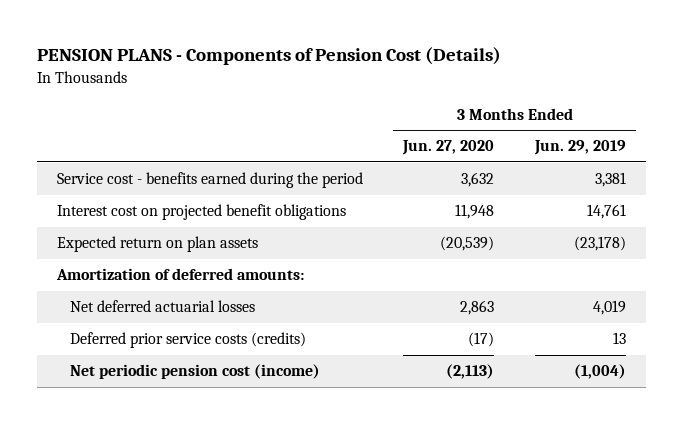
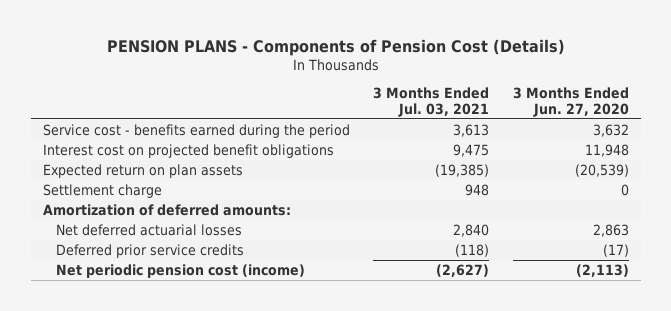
[533,140,626,156] Jun. 29, 2019 -> none
none -> [373,86,490,117] 3 Months Ended Jul. 03, 2021
none -> [42,183,162,198] Settlement charge
[70,332,307,349] Deferred prior service costs (credits) -> [55,243,244,258] Deferred prior service credits

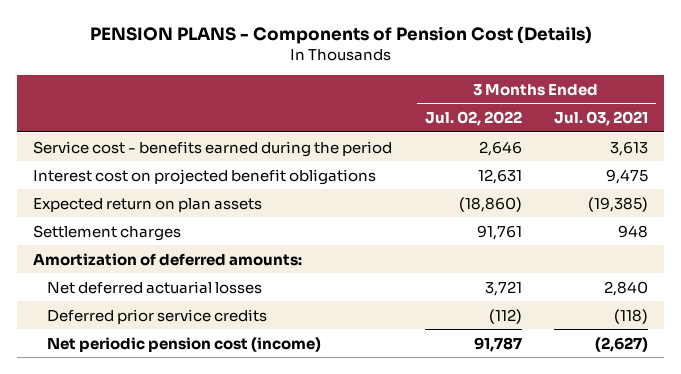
[512,86,629,117] 3 Months Ended Jun. 27, 2020 -> none
none -> [424,111,522,127] Jul. 02, 2022
[42,183,162,198] Settlement charge -> [33,224,182,241] Settlement charges

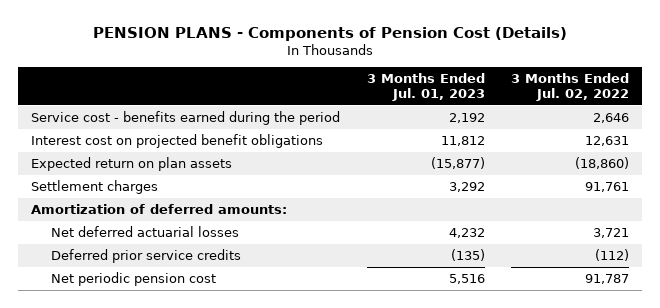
[554,111,649,127] Jul. 03, 2021 -> none
none -> [366,73,485,102] 3 Months Ended Jul. 01, 2023
[46,336,321,352] Net periodic pension cost (income) -> [50,272,216,287] Net periodic pension cost

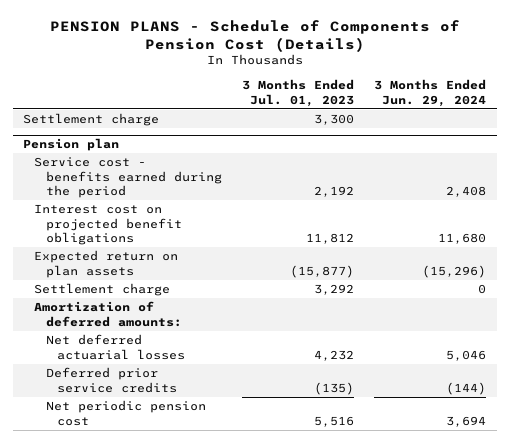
[93,26,568,41] PENSION PLANS - Components of Pension Cost (Details) -> [49,19,460,52] PENSION PLANS - Schedule of Components of Pension Cost (Details)
[510,73,629,102] 3 Months Ended Jul. 02, 2022 -> none
none -> [374,79,487,107] 3 Months Ended Jun. 29, 2024
none -> [23,113,160,127] Settlement charge
none -> [23,138,120,152] Pension plan
[31,180,159,195] Settlement charges -> [34,283,171,297] Settlement charge

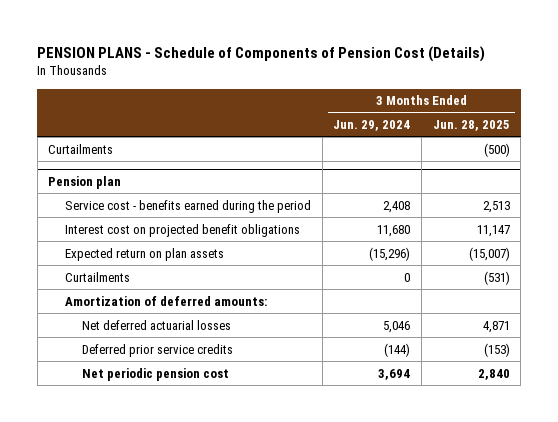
[242,79,355,107] 3 Months Ended Jul. 01, 2023 -> none
none -> [432,120,510,132] Jun. 28, 2025
[23,113,160,127] Settlement charge -> none
none -> [48,143,114,154] Curtailments
[34,283,171,297] Settlement charge -> none
none -> [64,271,130,282] Curtailments

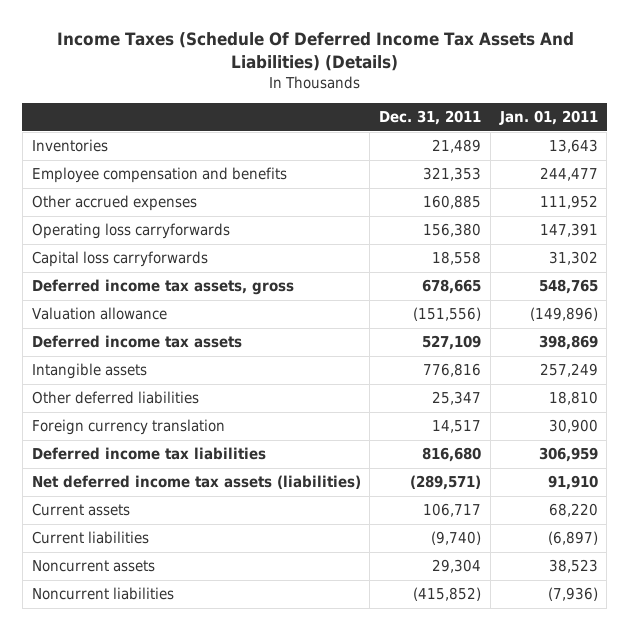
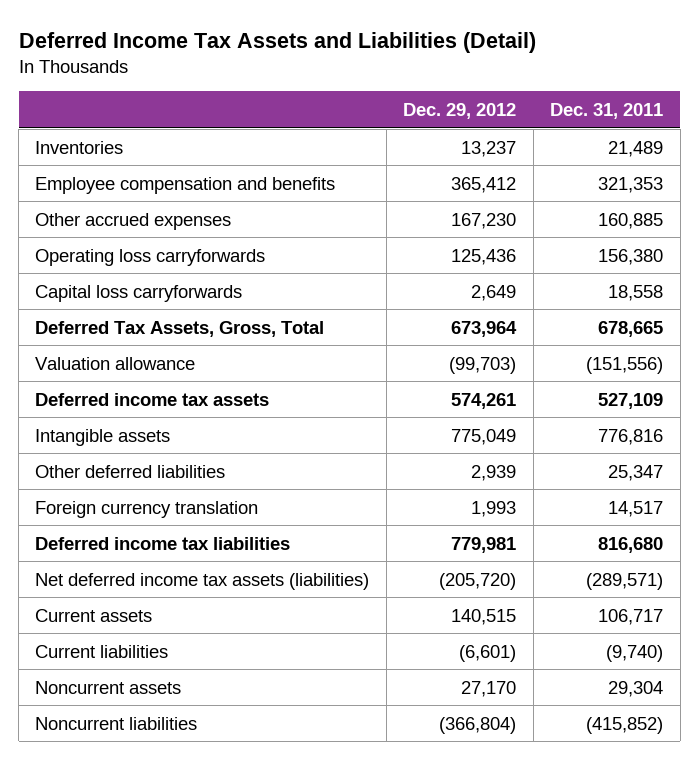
[56,32,574,72] Income Taxes (Schedule Of Deferred Income Tax Assets And Liabilities) (Details) -> [18,31,536,53] Deferred Income Tax Assets and Liabilities (Detail)
[498,110,598,126] Jan. 01, 2011 -> none
none -> [403,102,517,119] Dec. 29, 2012
[31,279,294,296] Deferred income tax assets, gross -> [35,320,325,337] Deferred Tax Assets, Gross, Total

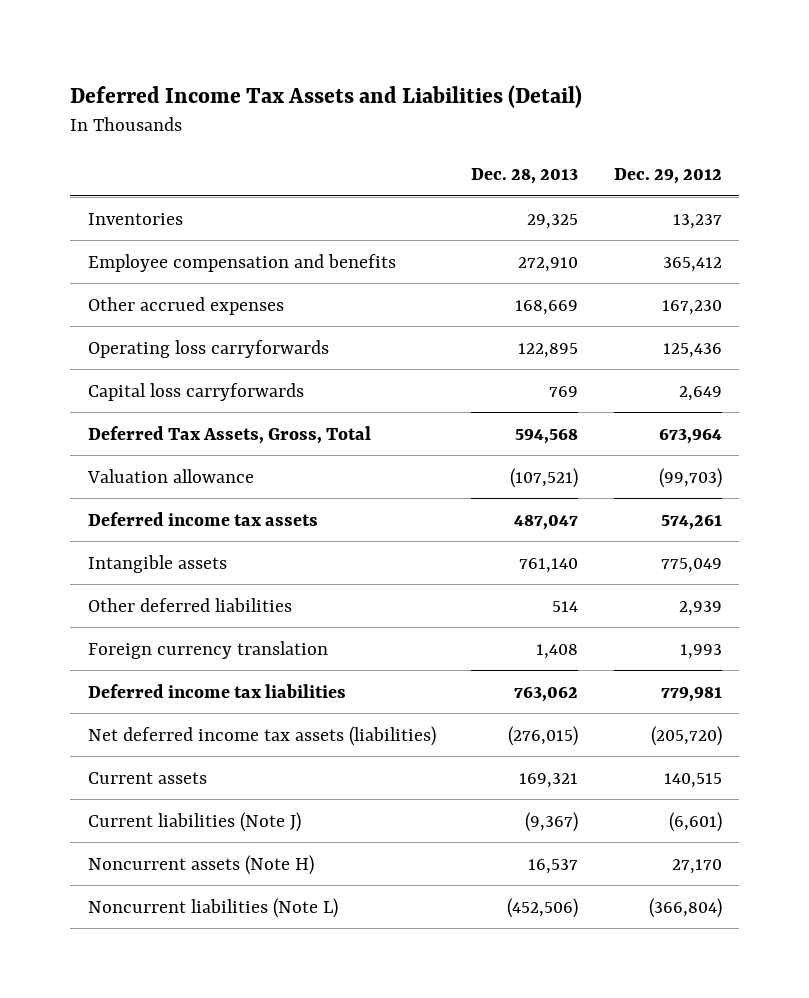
[550,102,664,119] Dec. 31, 2011 -> none
none -> [471,168,579,185] Dec. 28, 2013
[35,644,169,658] Current liabilities -> [87,811,301,832] Current liabilities (Note J)
[35,680,182,694] Noncurrent assets -> [87,854,314,875] Noncurrent assets (Note H)
[35,716,198,730] Noncurrent liabilities -> [87,897,338,918] Noncurrent liabilities (Note L)

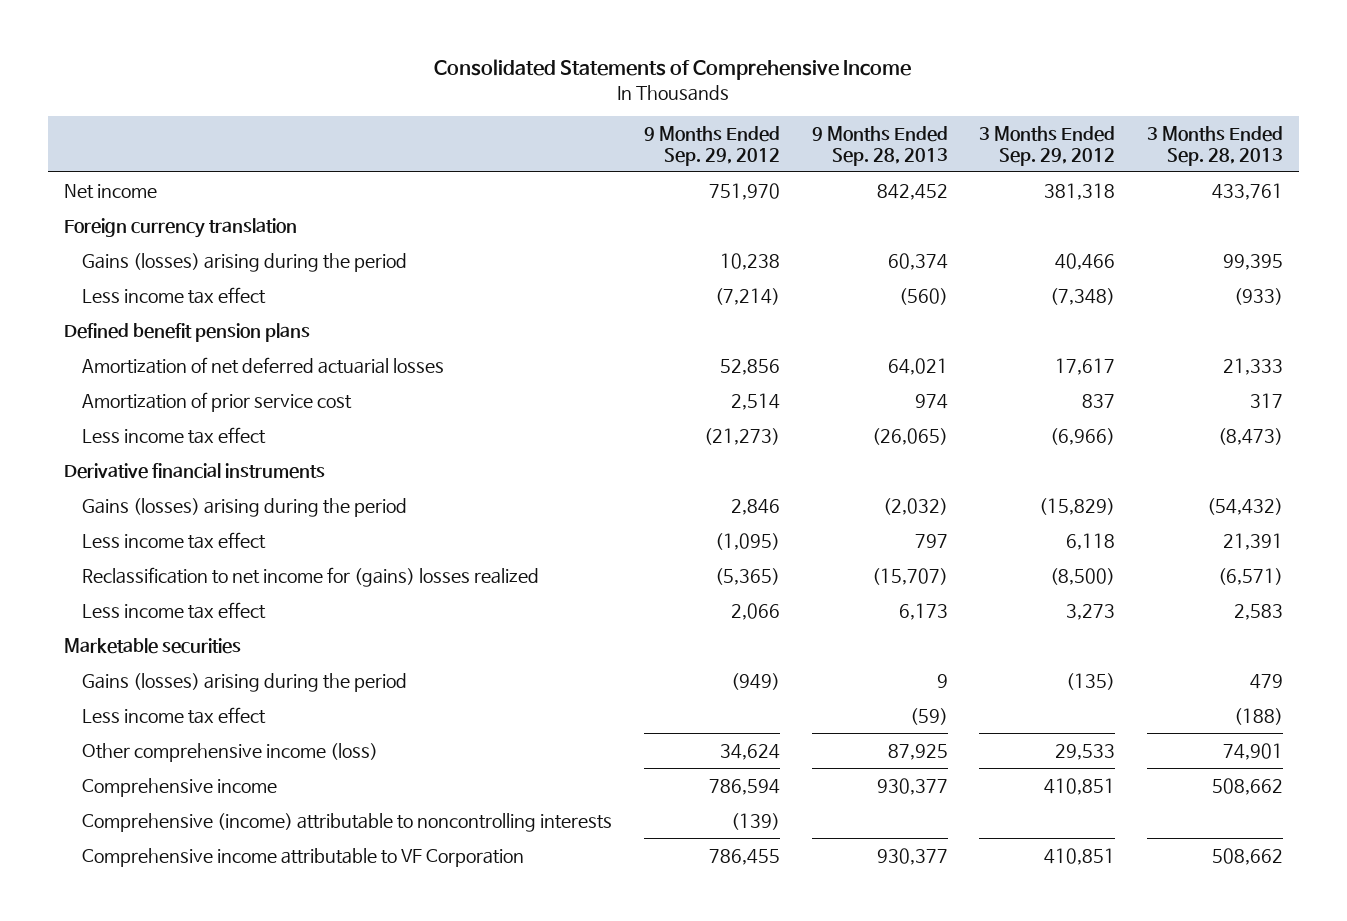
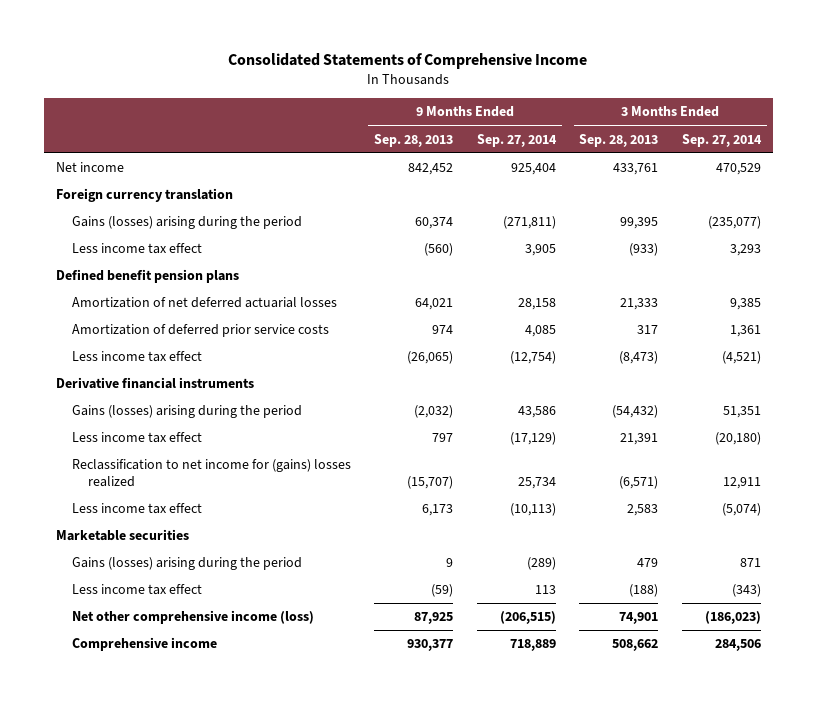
[644,125,781,166] 9 Months Ended Sep. 29, 2012 -> none
[979,125,1116,166] 3 Months Ended Sep. 29, 2012 -> none
none -> [476,133,557,147] Sep. 27, 2014
none -> [682,133,763,147] Sep. 27, 2014
[82,391,353,412] Amortization of prior service cost -> [71,324,329,338] Amortization of deferred prior service costs
[82,742,379,762] Other comprehensive income (loss) -> [71,610,314,625] Net other comprehensive income (loss)
[82,812,613,832] Comprehensive (income) attributable to noncontrolling interests -> none
[82,847,525,867] Comprehensive income attributable to VF Corporation -> none

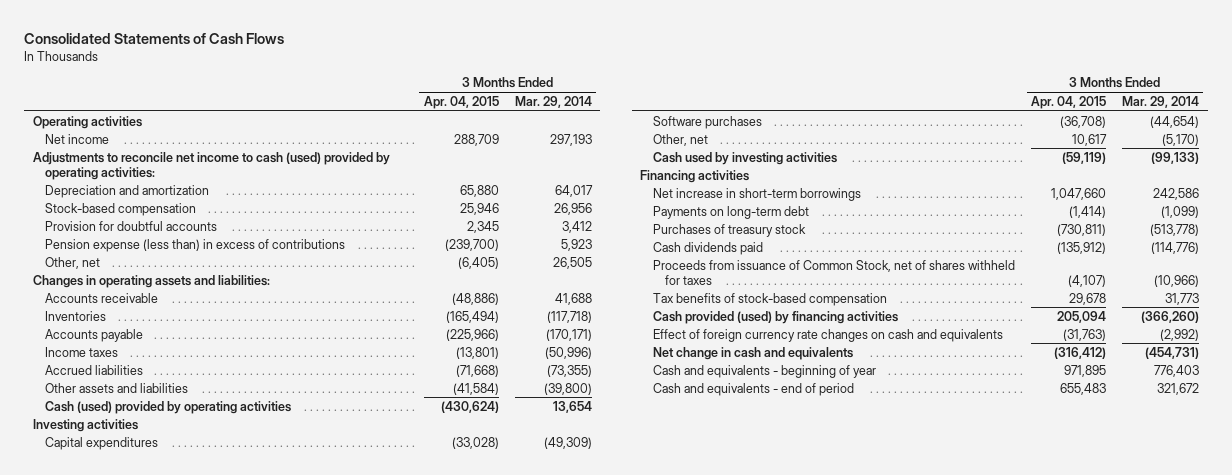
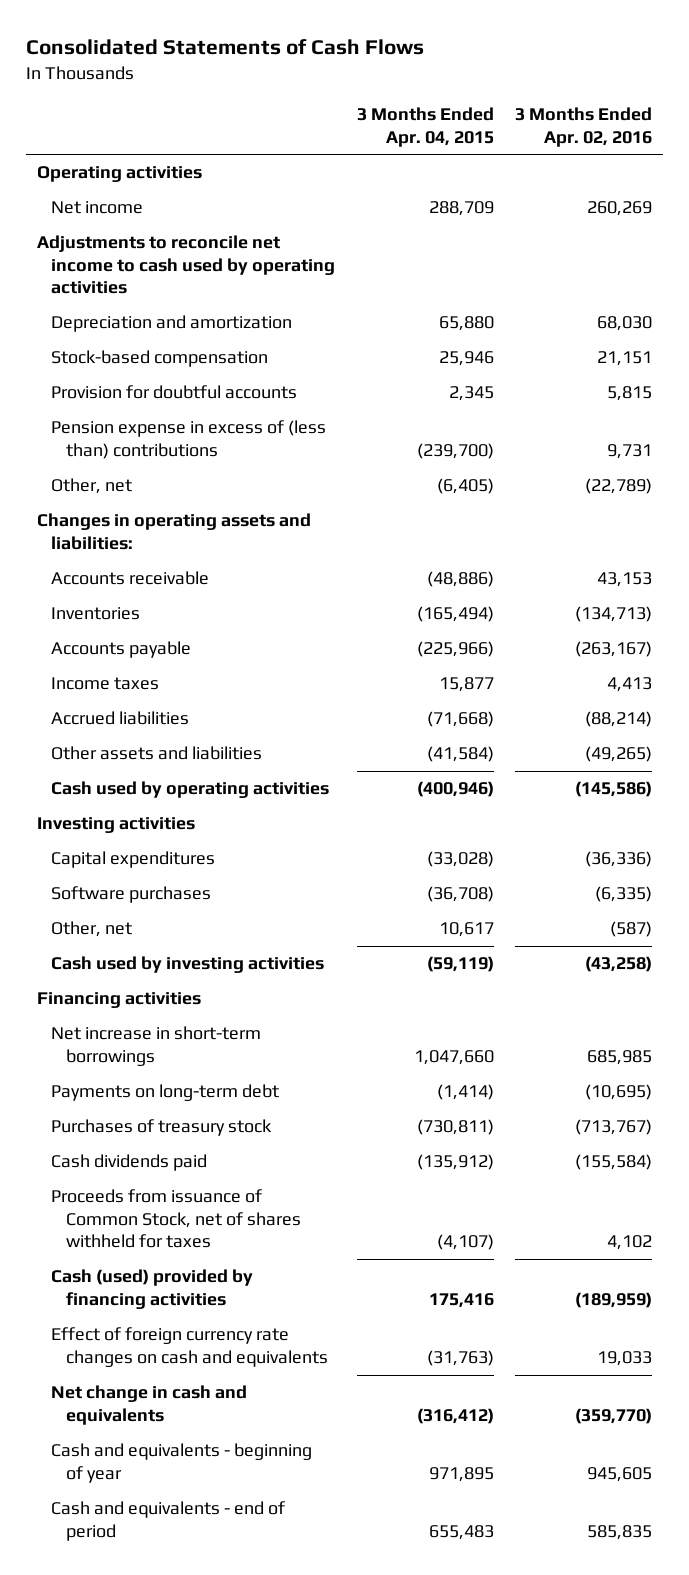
[514,95,592,108] Mar. 29, 2014 -> none
none -> [514,107,652,147] 3 Months Ended Apr. 02, 2016
[32,151,390,180] Adjustments to reconcile net income to cash (used) provided by operating activities: -> [36,235,336,295] Adjustments to reconcile net income to cash used by operating activities
[45,238,346,252] Pension expense (less than) in excess of contributions -> [51,420,327,459] Pension expense in excess of (less than) contributions
[455,346,499,359] (13,801) -> [438,677,494,693] 15,877
[45,400,292,414] Cash (used) provided by operating activities -> [51,781,330,799] Cash used by operating activities
[440,400,499,413] (430,624) -> [416,781,494,798] (400,946)
[652,292,887,306] Tax benefits of stock-based compensation -> none
[652,310,898,324] Cash provided (used) by financing activities -> [51,1269,254,1309] Cash (used) provided by financing activities
[1056,310,1106,323] 205,094 -> [428,1292,494,1308] 175,416

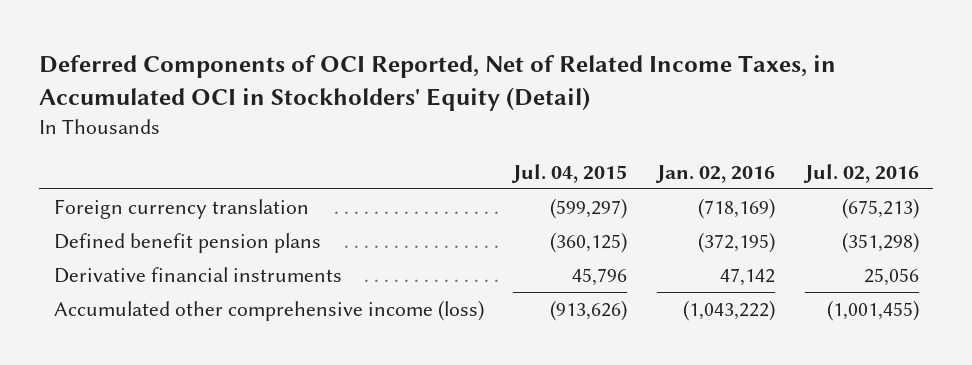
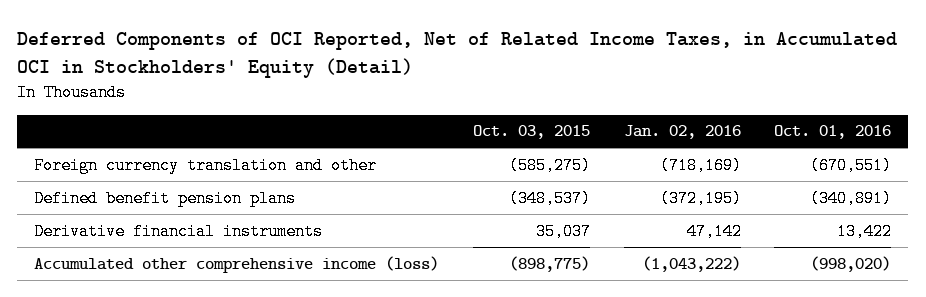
[511,163,628,183] Jul. 04, 2015 -> none
[802,163,919,183] Jul. 02, 2016 -> none
none -> [472,125,590,140] Oct. 03, 2015
none -> [774,125,892,140] Oct. 01, 2016
[53,198,309,219] Foreign currency translation -> [34,156,378,174] Foreign currency translation and other

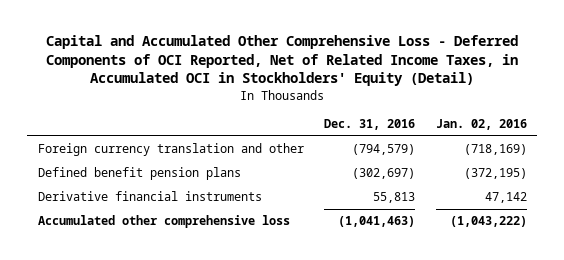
[17,31,898,78] Deferred Components of OCI Reported, Net of Related Income Taxes, in Accumulated OCI in Stockholders' Equity (Detail) -> [46,34,519,87] Capital and Accumulated Other Comprehensive Loss - Deferred Components of OCI Reported, Net of Related Income Taxes, in Accumulated OCI in Stockholders' Equity (Detail)
[472,125,590,140] Oct. 03, 2015 -> none
[774,125,892,140] Oct. 01, 2016 -> none
none -> [324,118,416,130] Dec. 31, 2016
[34,255,440,273] Accumulated other comprehensive income (loss) -> [37,215,290,229] Accumulated other comprehensive loss

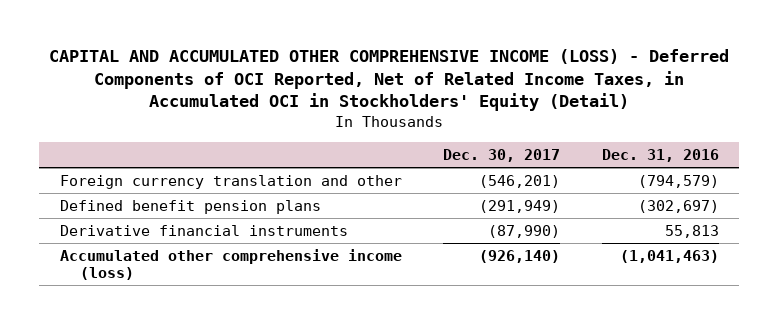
[46,34,519,87] Capital and Accumulated Other Comprehensive Loss - Deferred Components of OCI Reported, Net of Related Income Taxes, in Accumulated OCI in Stockholders' Equity (Detail) -> [49,48,730,112] CAPITAL AND ACCUMULATED OTHER COMPREHENSIVE INCOME (LOSS) - Deferred Components of OCI Reported, Net of Related Income Taxes, in Accumulated OCI in Stockholders' Equity (Detail)
[435,118,527,130] Jan. 02, 2016 -> none
none -> [443,148,561,162] Dec. 30, 2017
[37,215,290,229] Accumulated other comprehensive loss -> [59,248,402,280] Accumulated other comprehensive income (loss)

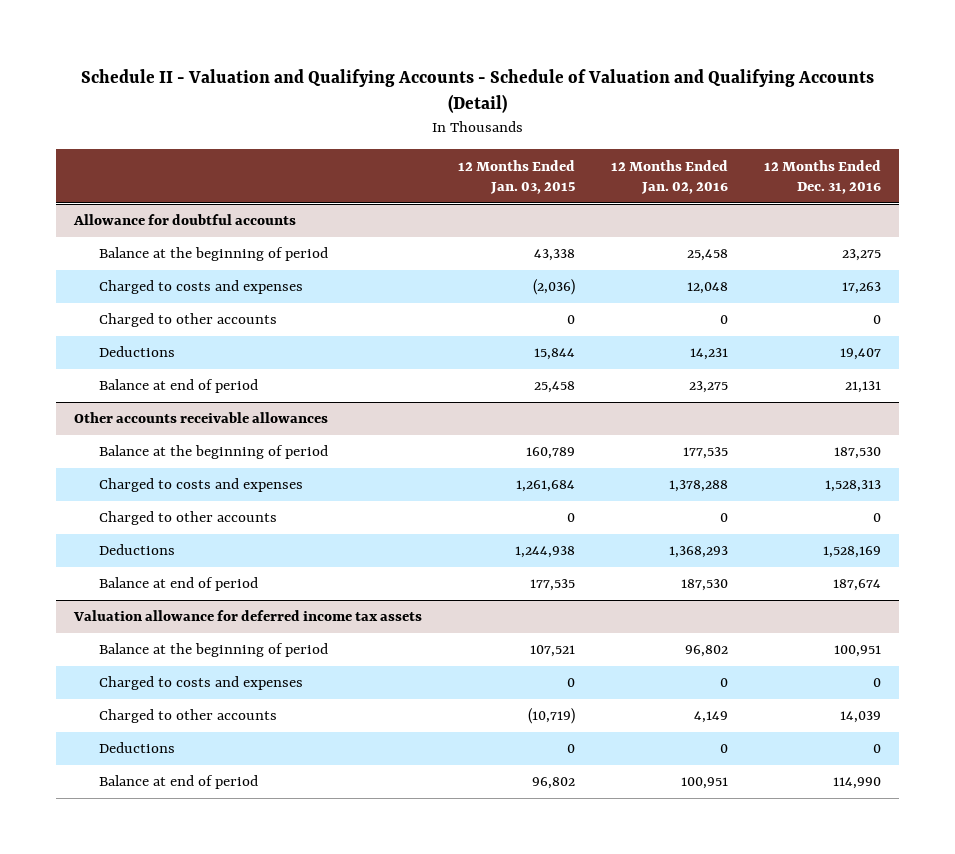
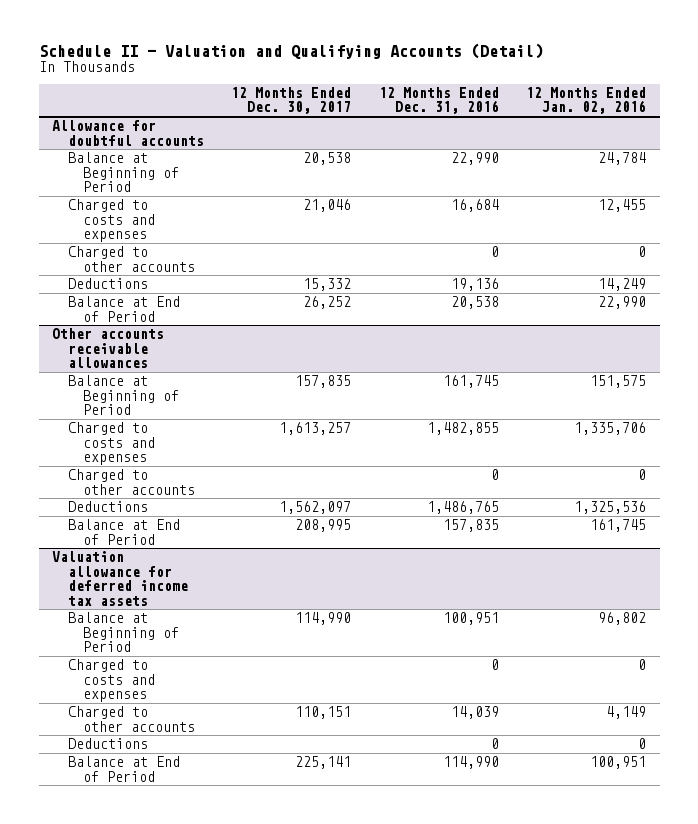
[80,68,874,114] Schedule II - Valuation and Qualifying Accounts - Schedule of Valuation and Qualifying Accounts (Detail) -> [38,42,543,59] Schedule II - Valuation and Qualifying Accounts (Detail)
[458,159,576,195] 12 Months Ended Jan. 03, 2015 -> none
none -> [231,86,352,115] 12 Months Ended Dec. 30, 2017
[98,247,328,262] Balance at the beginning of period -> [67,152,180,193] Balance at Beginning of Period
[687,249,729,262] 25,458 -> [597,152,646,166] 24,784
[841,249,881,262] 23,275 -> [450,152,499,166] 22,990
[687,282,729,295] 12,048 -> [597,199,646,213] 12,455
[841,282,881,295] 17,263 -> [450,199,499,213] 16,684
[690,348,729,361] 14,231 -> [597,278,646,292] 14,249
[839,348,881,361] 19,407 -> [450,278,499,292] 19,136
[98,379,258,394] Balance at end of period -> [67,296,180,322] Balance at End of Period
[689,381,729,394] 23,275 -> [597,296,646,310] 22,990
[844,381,881,394] 21,131 -> [450,296,499,310] 20,538
[98,445,328,460] Balance at the beginning of period -> [67,375,180,416] Balance at Beginning of Period
[683,447,729,460] 177,535 -> [589,375,646,389] 151,575
[833,447,881,460] 187,530 -> [442,375,499,389] 161,745
[669,480,729,493] 1,378,288 -> [573,422,646,436] 1,335,706
[824,480,881,493] 1,528,313 -> [426,422,499,436] 1,482,855
[669,546,729,559] 1,368,293 -> [573,501,646,515] 1,325,536
[822,546,881,559] 1,528,169 -> [426,501,499,515] 1,486,765
[98,577,258,592] Balance at end of period -> [67,519,180,545] Balance at End of Period
[681,579,729,592] 187,530 -> [589,519,646,533] 161,745
[832,579,881,592] 187,674 -> [442,519,499,533] 157,835
[98,643,328,658] Balance at the beginning of period -> [67,612,180,653] Balance at Beginning of Period
[98,775,258,790] Balance at end of period -> [67,756,180,782] Balance at End of Period

